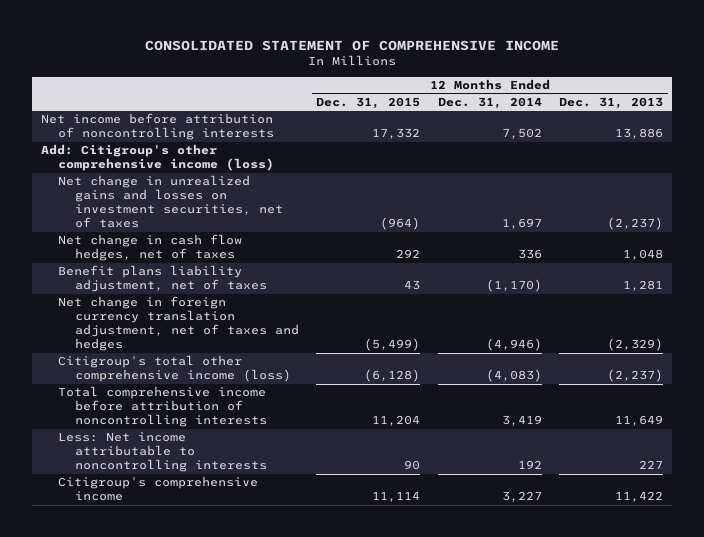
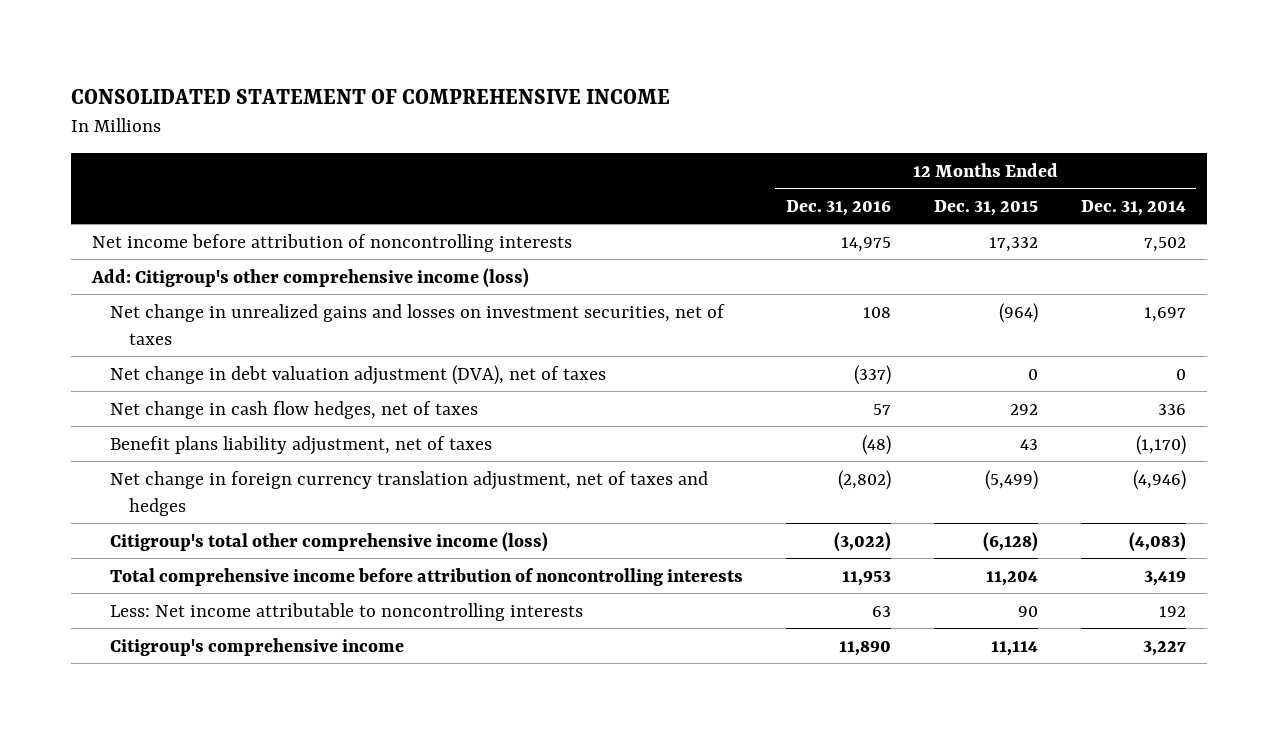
[559,96,664,109] Dec. 31, 2013 -> none
none -> [786,199,892,216] Dec. 31, 2016
none -> [110,364,607,385] Net change in debt valuation adjustment (DVA), net of taxes

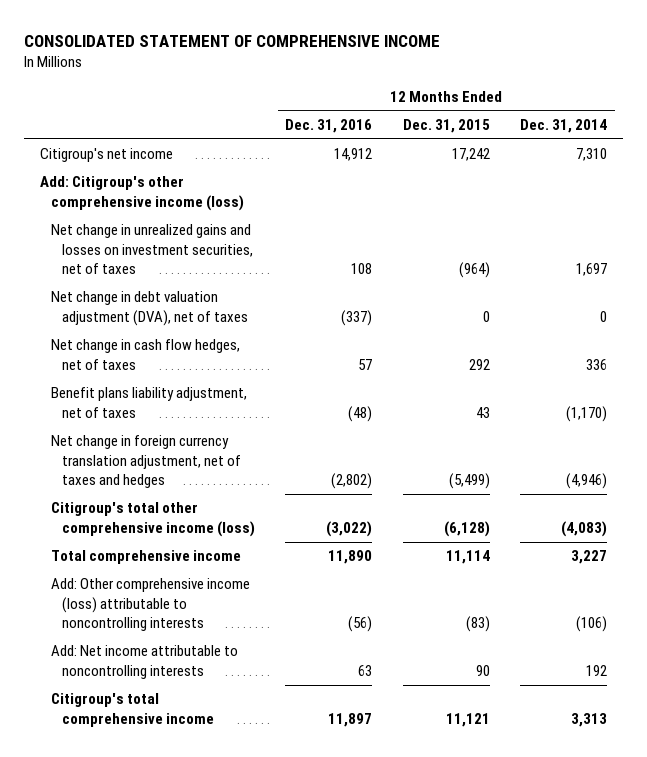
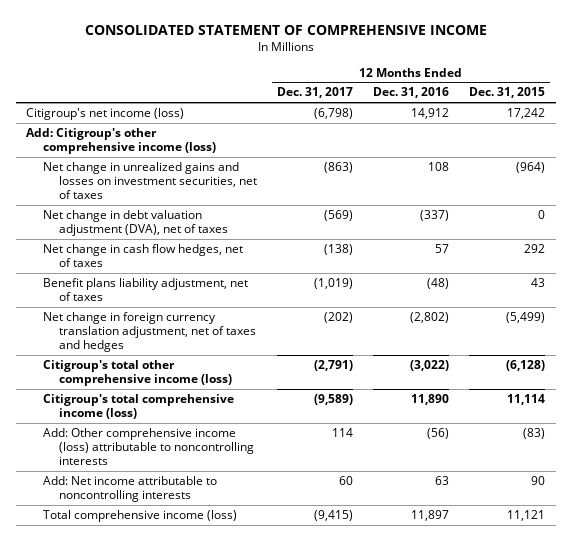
[520,119,608,134] Dec. 31, 2014 -> none
none -> [276,87,353,99] Dec. 31, 2017
[39,148,173,163] Citigroup's net income -> [26,108,185,121] Citigroup's net income (loss)
[50,550,241,565] Total comprehensive income -> [42,394,234,420] Citigroup's total comprehensive income (loss)
[50,693,214,727] Citigroup's total comprehensive income -> [42,510,237,523] Total comprehensive income (loss)

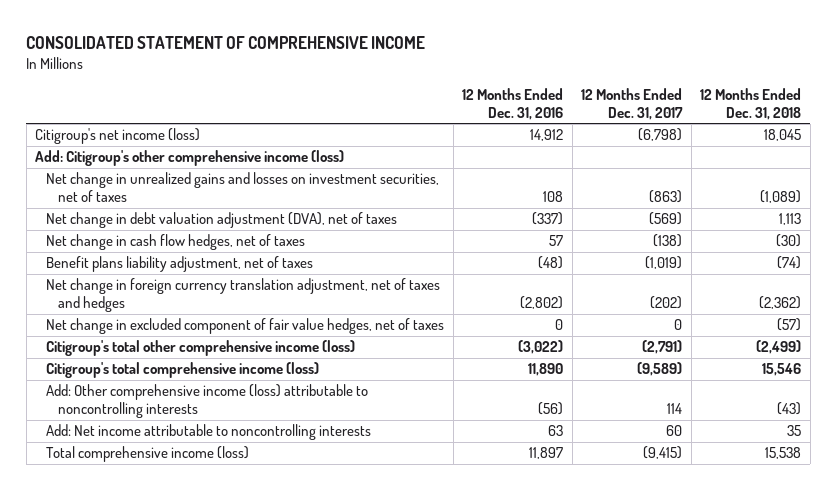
[469,87,546,99] Dec. 31, 2015 -> none
none -> [700,88,802,120] 12 Months Ended Dec. 31, 2018
none -> [46,318,445,335] Net change in excluded component of fair value hedges, net of taxes

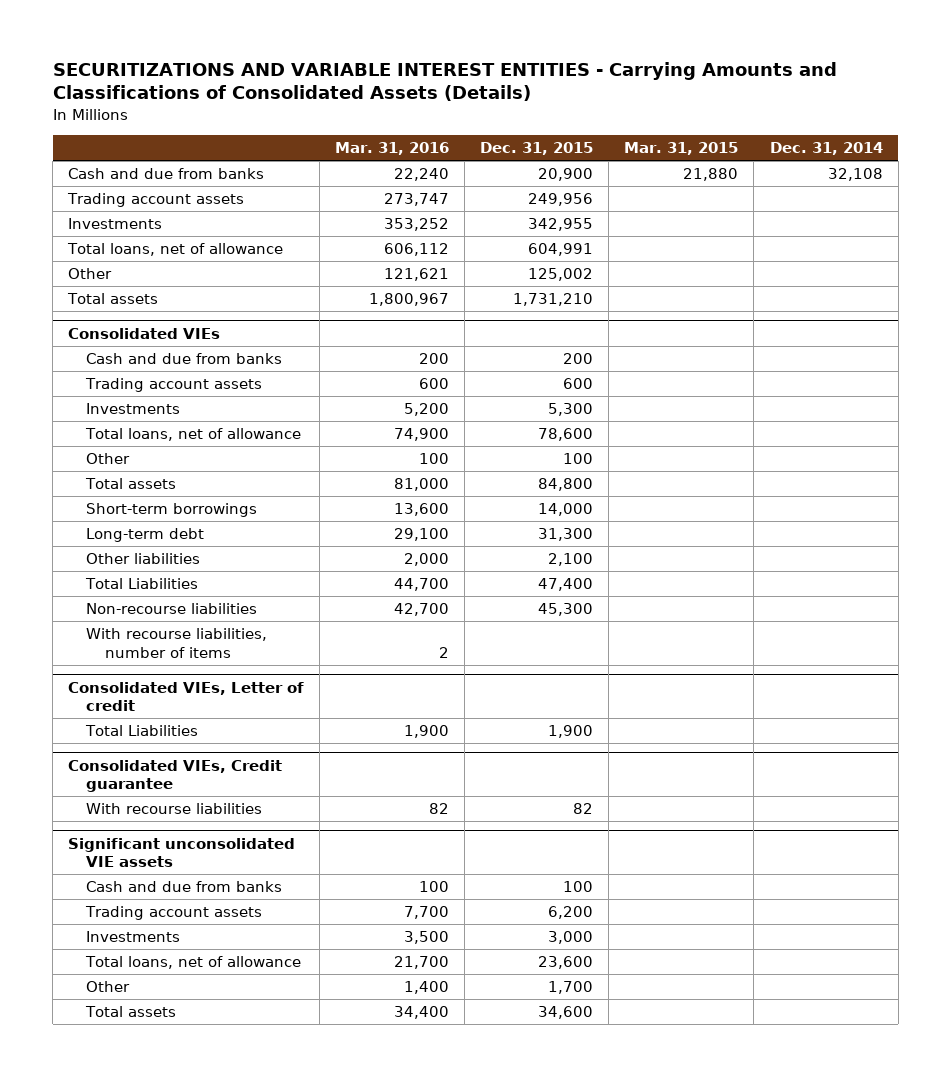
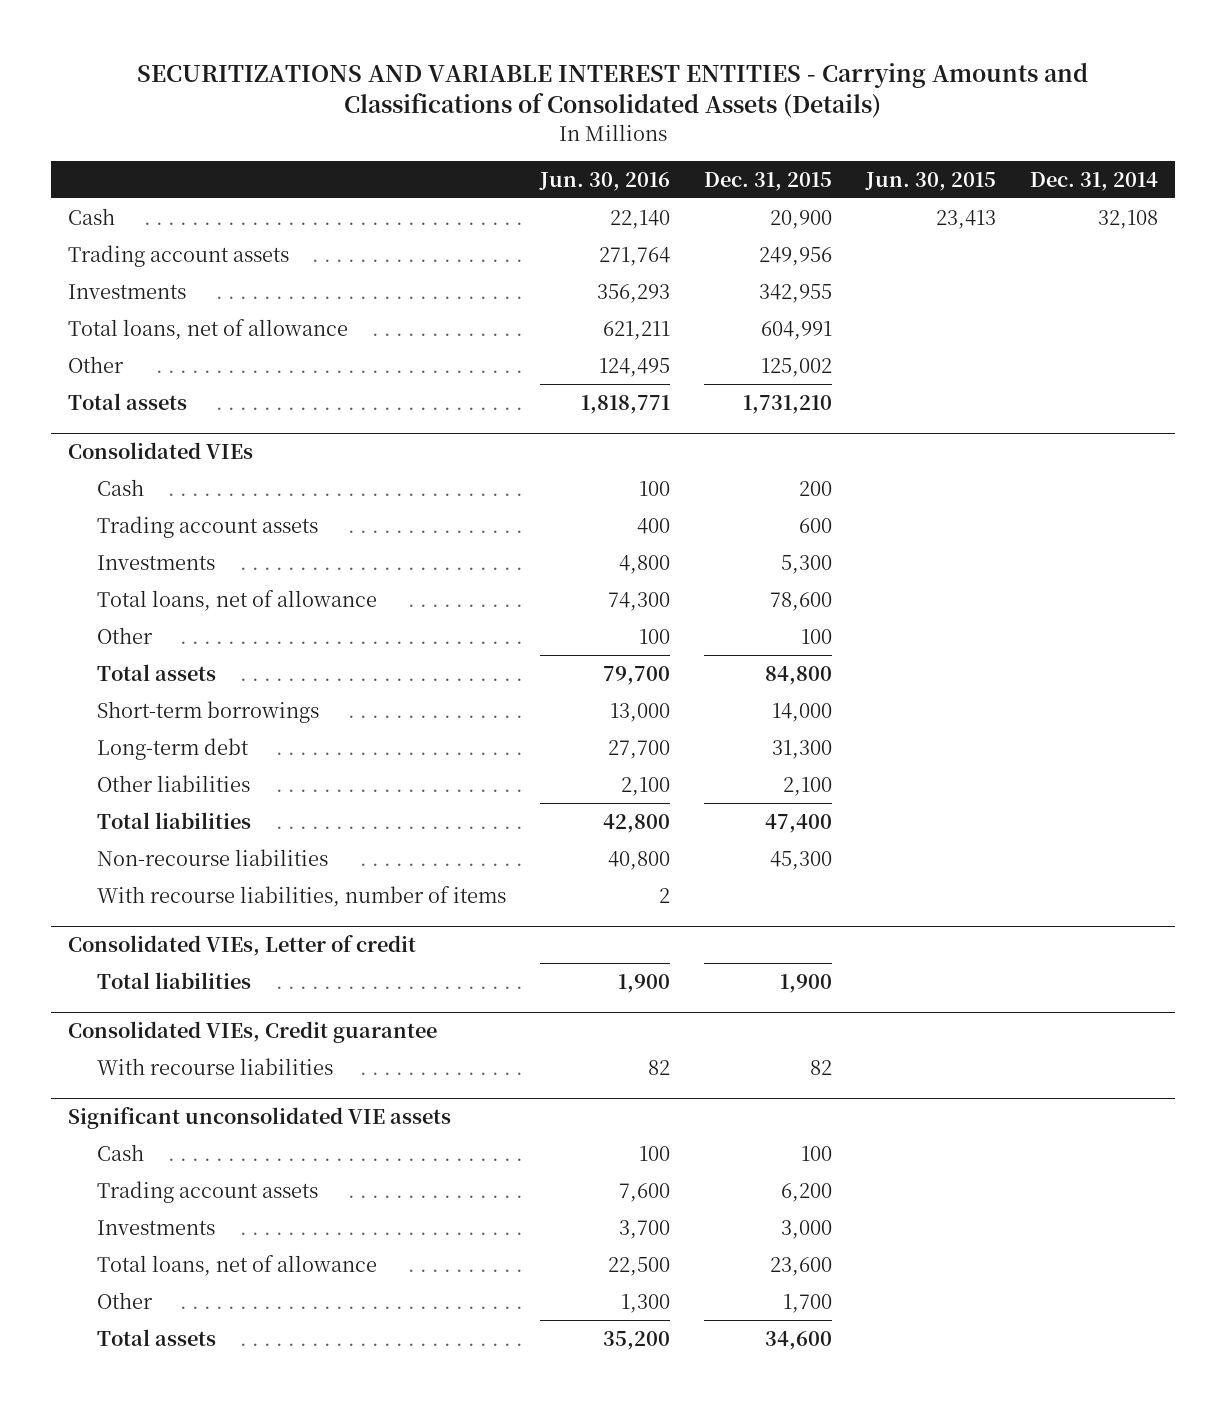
[335,142,450,156] Mar. 31, 2016 -> none
[624,142,739,156] Mar. 31, 2015 -> none
none -> [539,171,671,191] Jun. 30, 2016
none -> [865,171,997,191] Jun. 30, 2015
[68,168,265,180] Cash and due from banks -> [67,207,115,225] Cash
[86,353,283,365] Cash and due from banks -> [97,478,145,496] Cash
[85,578,199,590] Total Liabilities -> [97,811,252,829] Total liabilities
[85,725,199,737] Total Liabilities -> [97,971,252,989] Total liabilities
[86,881,283,893] Cash and due from banks -> [97,1143,145,1161] Cash

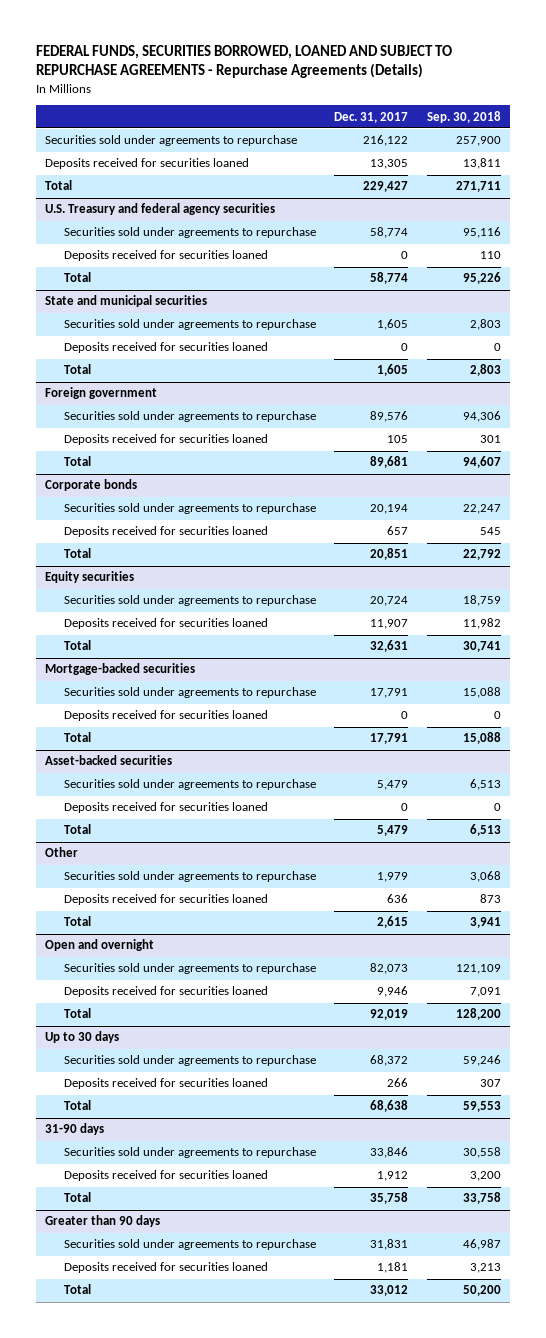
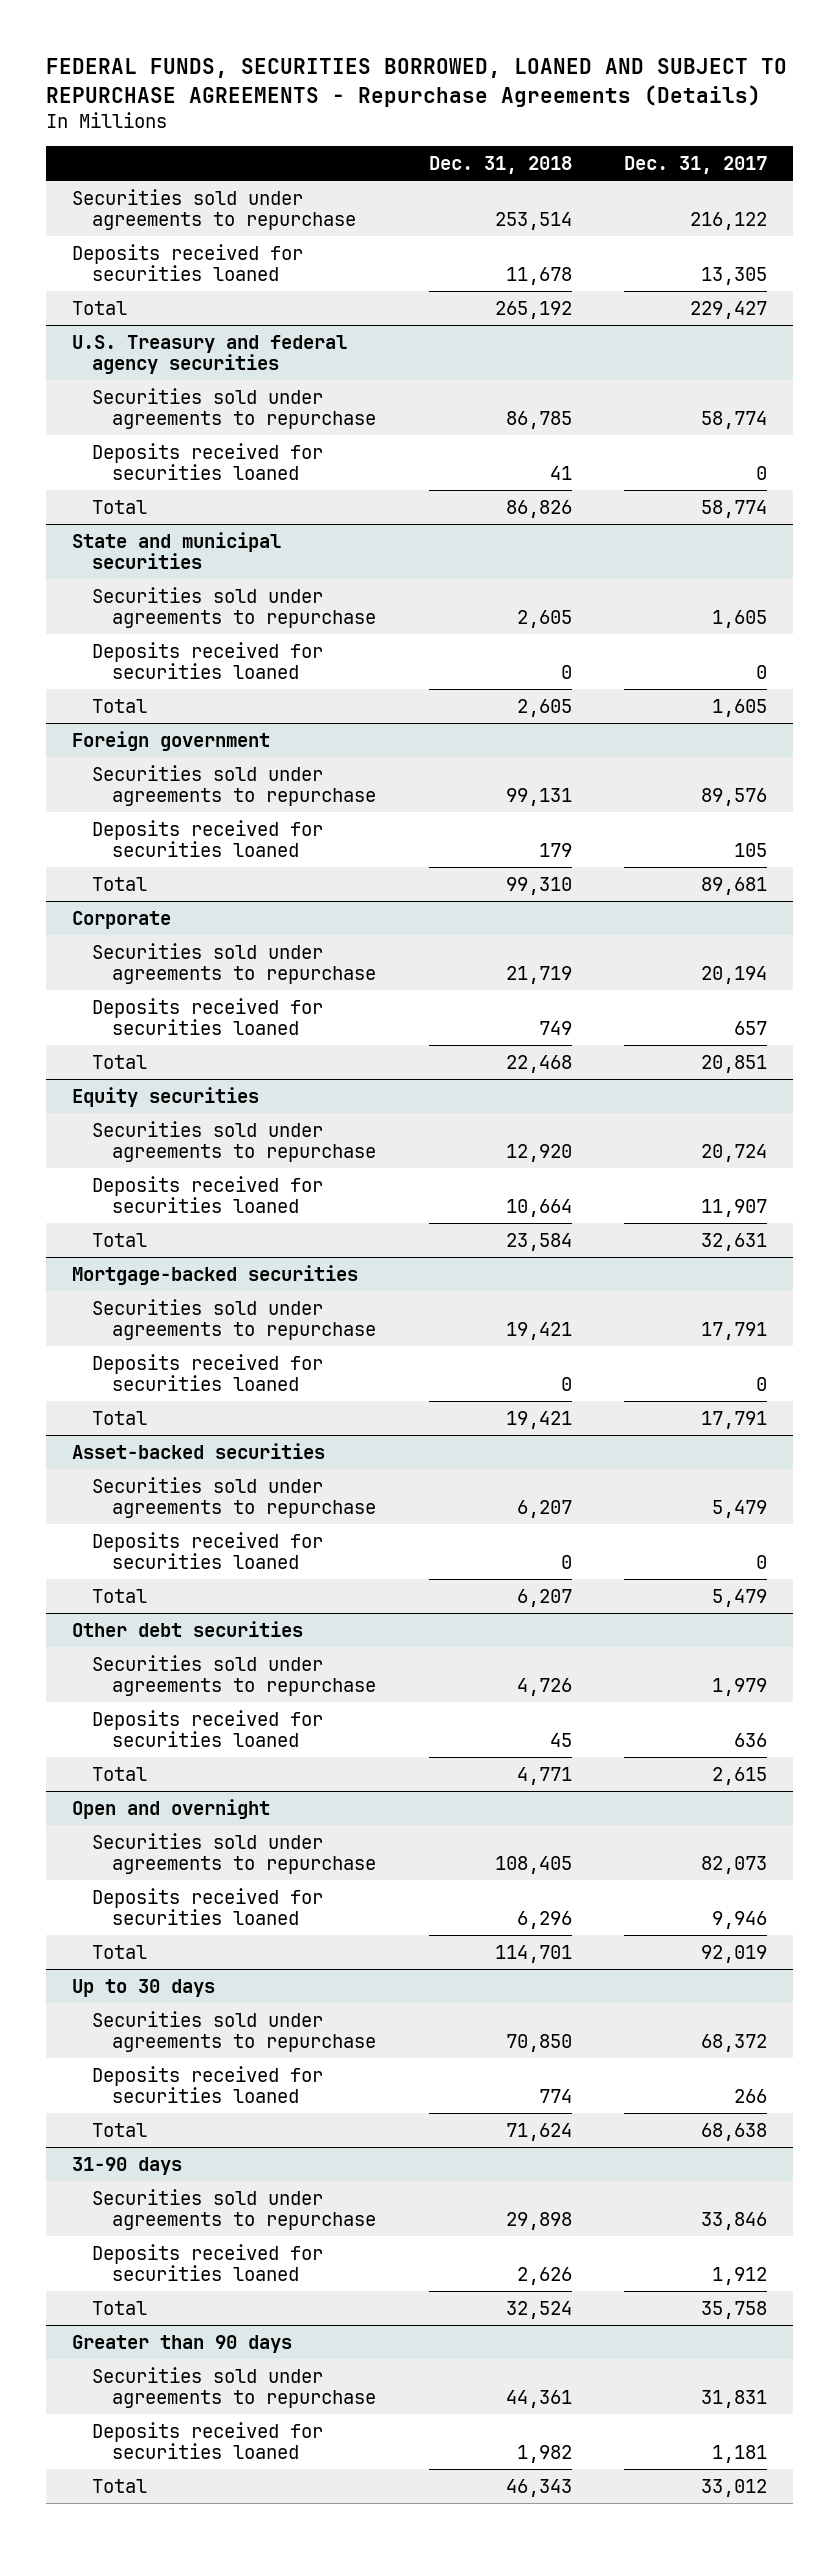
[427,110,502,123] Sep. 30, 2018 -> none
none -> [428,155,572,174] Dec. 31, 2018
[45,479,138,492] Corporate bonds -> [71,910,171,929] Corporate
[45,847,79,858] Other -> [71,1620,303,1637] Other debt securities

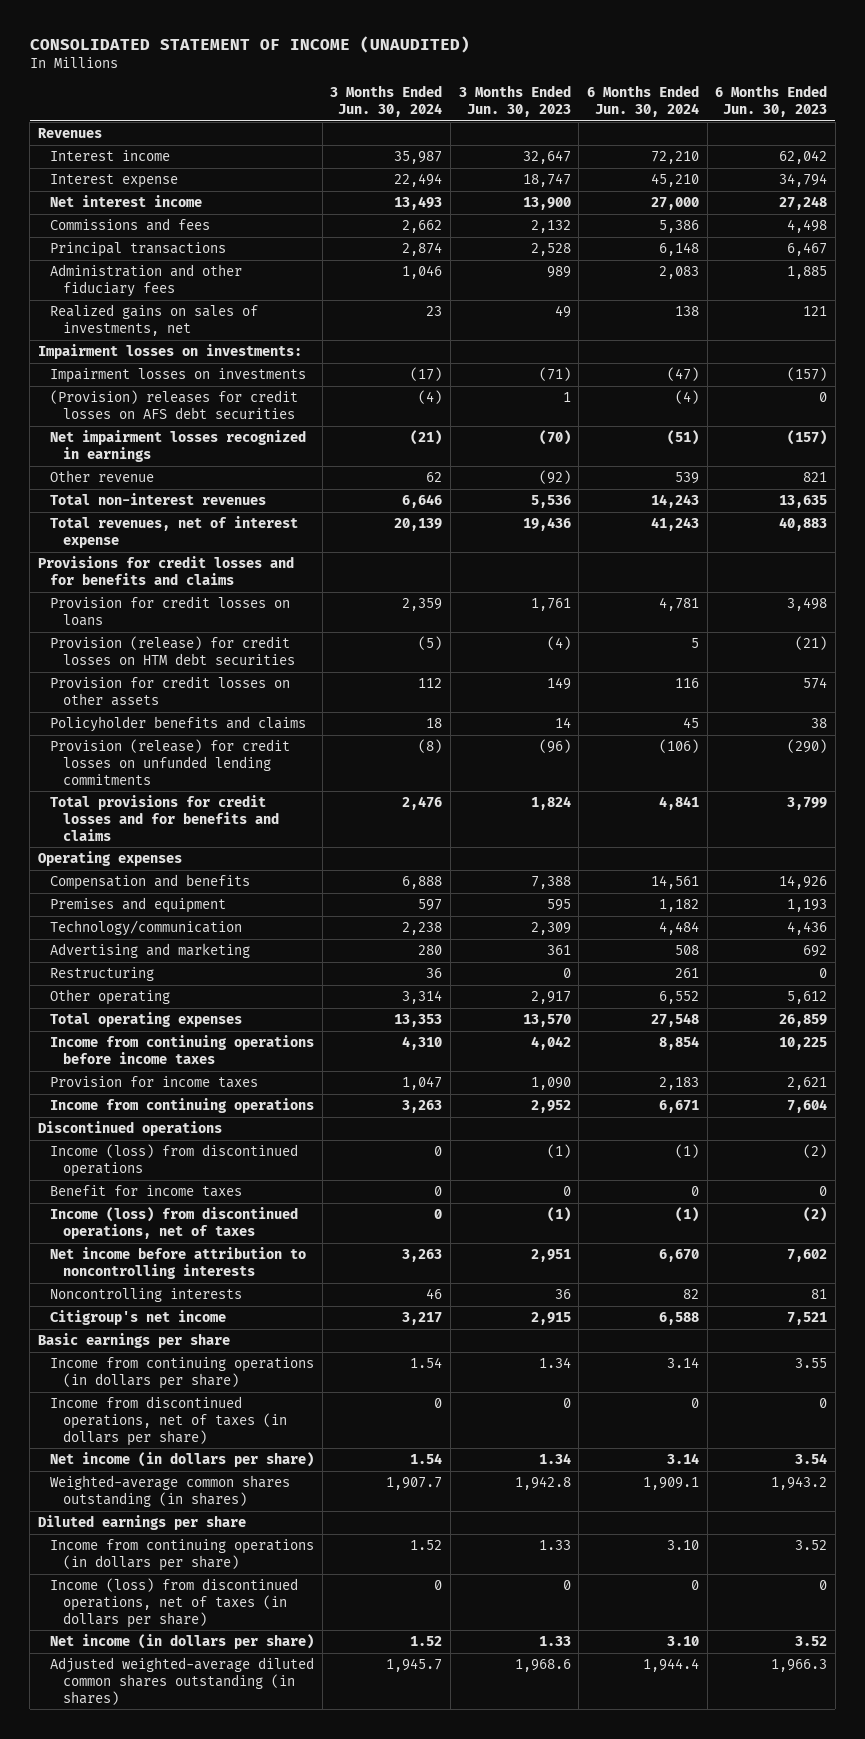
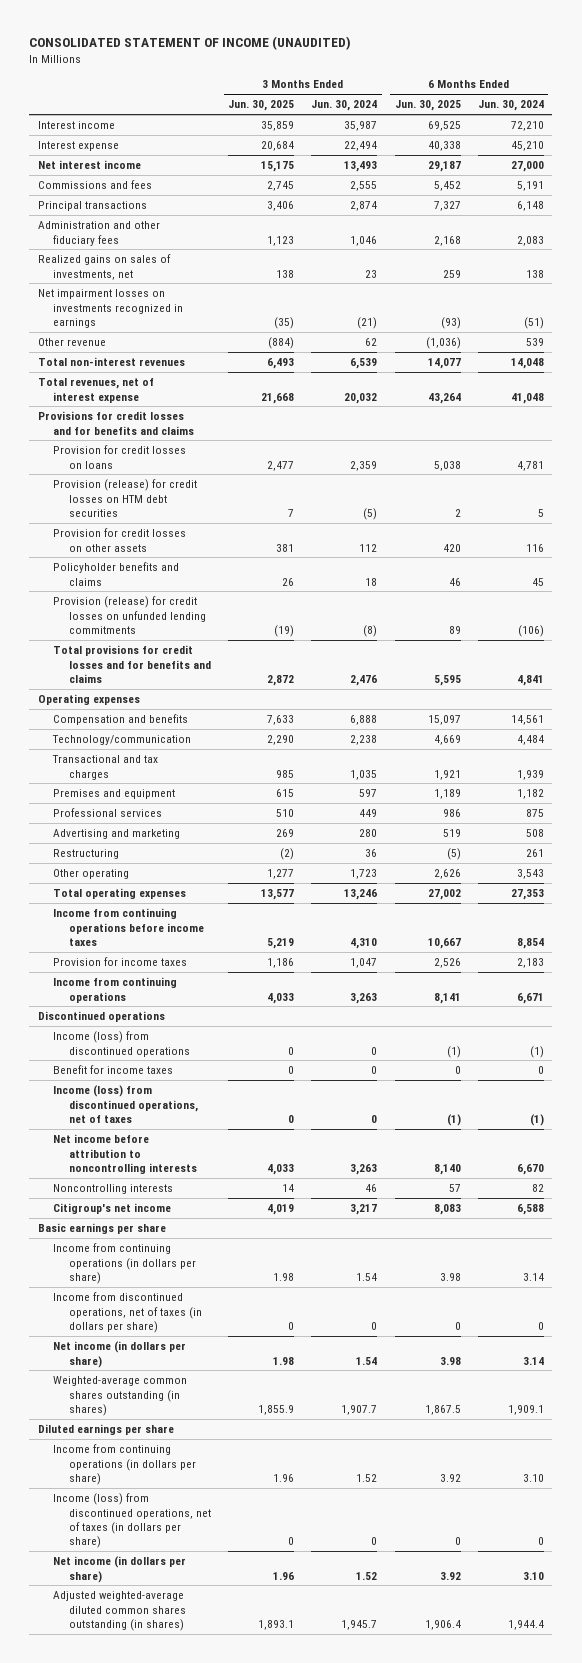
[458,85,571,118] 3 Months Ended Jun. 30, 2023 -> none
[715,85,828,118] 6 Months Ended Jun. 30, 2023 -> none
none -> [228,100,295,112] Jun. 30, 2025
none -> [394,100,461,112] Jun. 30, 2025
[37,127,102,138] Revenues -> none
[402,219,443,233] 2,662 -> [350,181,378,192] 2,555
[658,219,699,233] 5,386 -> [516,181,544,192] 5,191
[37,343,302,359] Impairment losses on investments: -> none
[50,367,307,383] Impairment losses on investments -> none
[50,389,299,419] (Provision) releases for credit losses on AFS debt securities -> none
[50,429,307,462] Net impairment losses recognized in earnings -> [37,289,184,329] Net impairment losses on investments recognized in earnings
[402,493,443,508] 6,646 -> [350,358,378,370] 6,539
[650,493,699,508] 14,243 -> [510,358,544,370] 14,048
[394,517,443,531] 20,139 -> [344,392,378,404] 20,032
[650,516,699,531] 41,243 -> [510,392,544,404] 41,048
none -> [52,755,159,780] Transactional and tax charges
[50,896,227,913] Premises and equipment -> [53,789,176,800] Premises and equipment
none -> [53,808,163,818] Professional services
[402,989,443,1004] 3,314 -> [350,869,378,880] 1,723
[658,990,699,1004] 6,552 -> [516,869,544,880] 3,543
[394,1013,443,1027] 13,353 -> [344,889,378,901] 13,246
[650,1012,699,1027] 27,548 -> [510,889,544,901] 27,353

